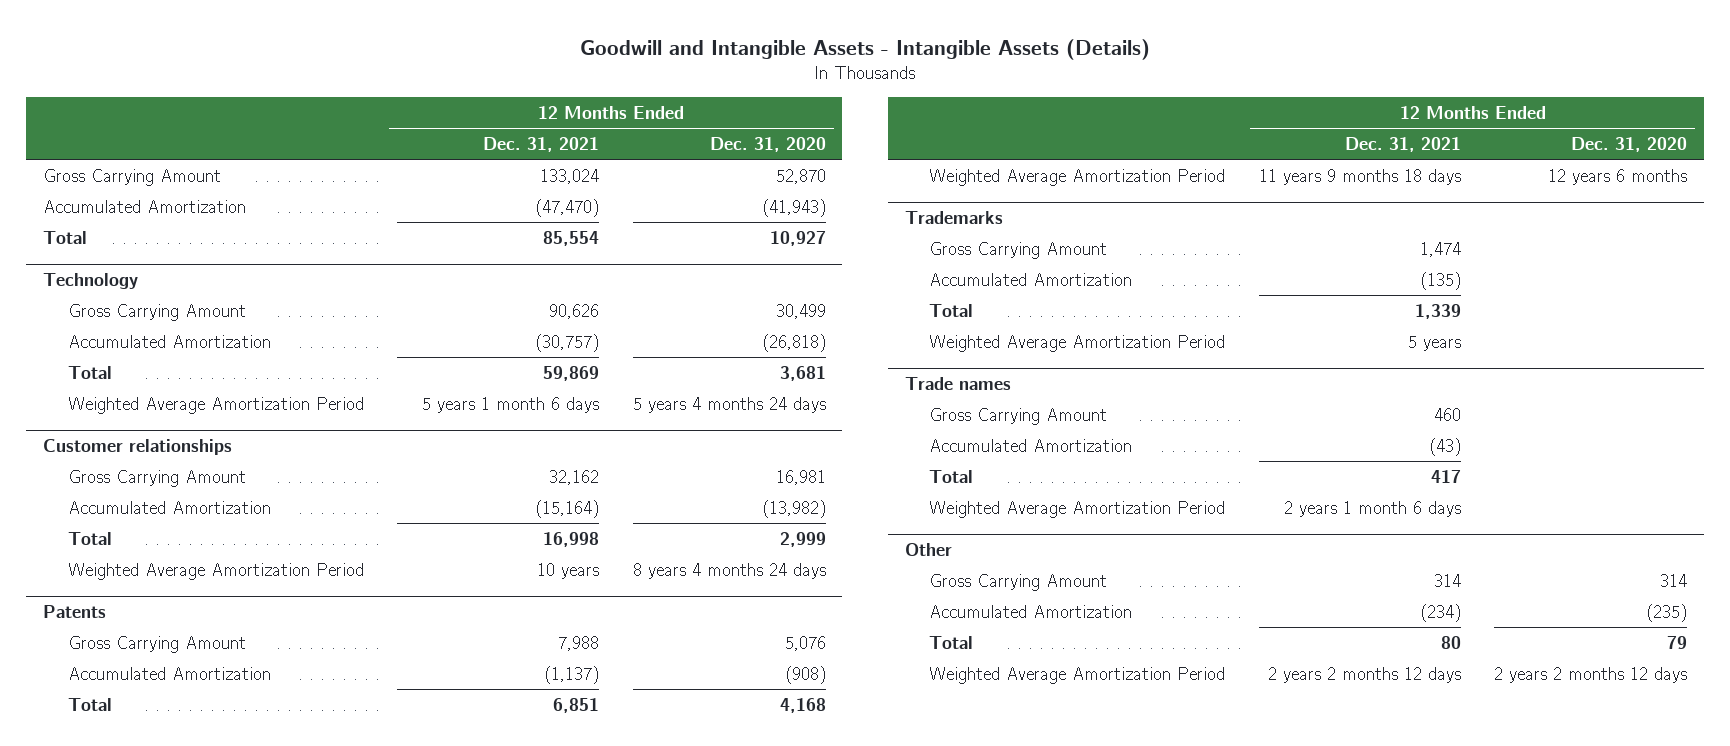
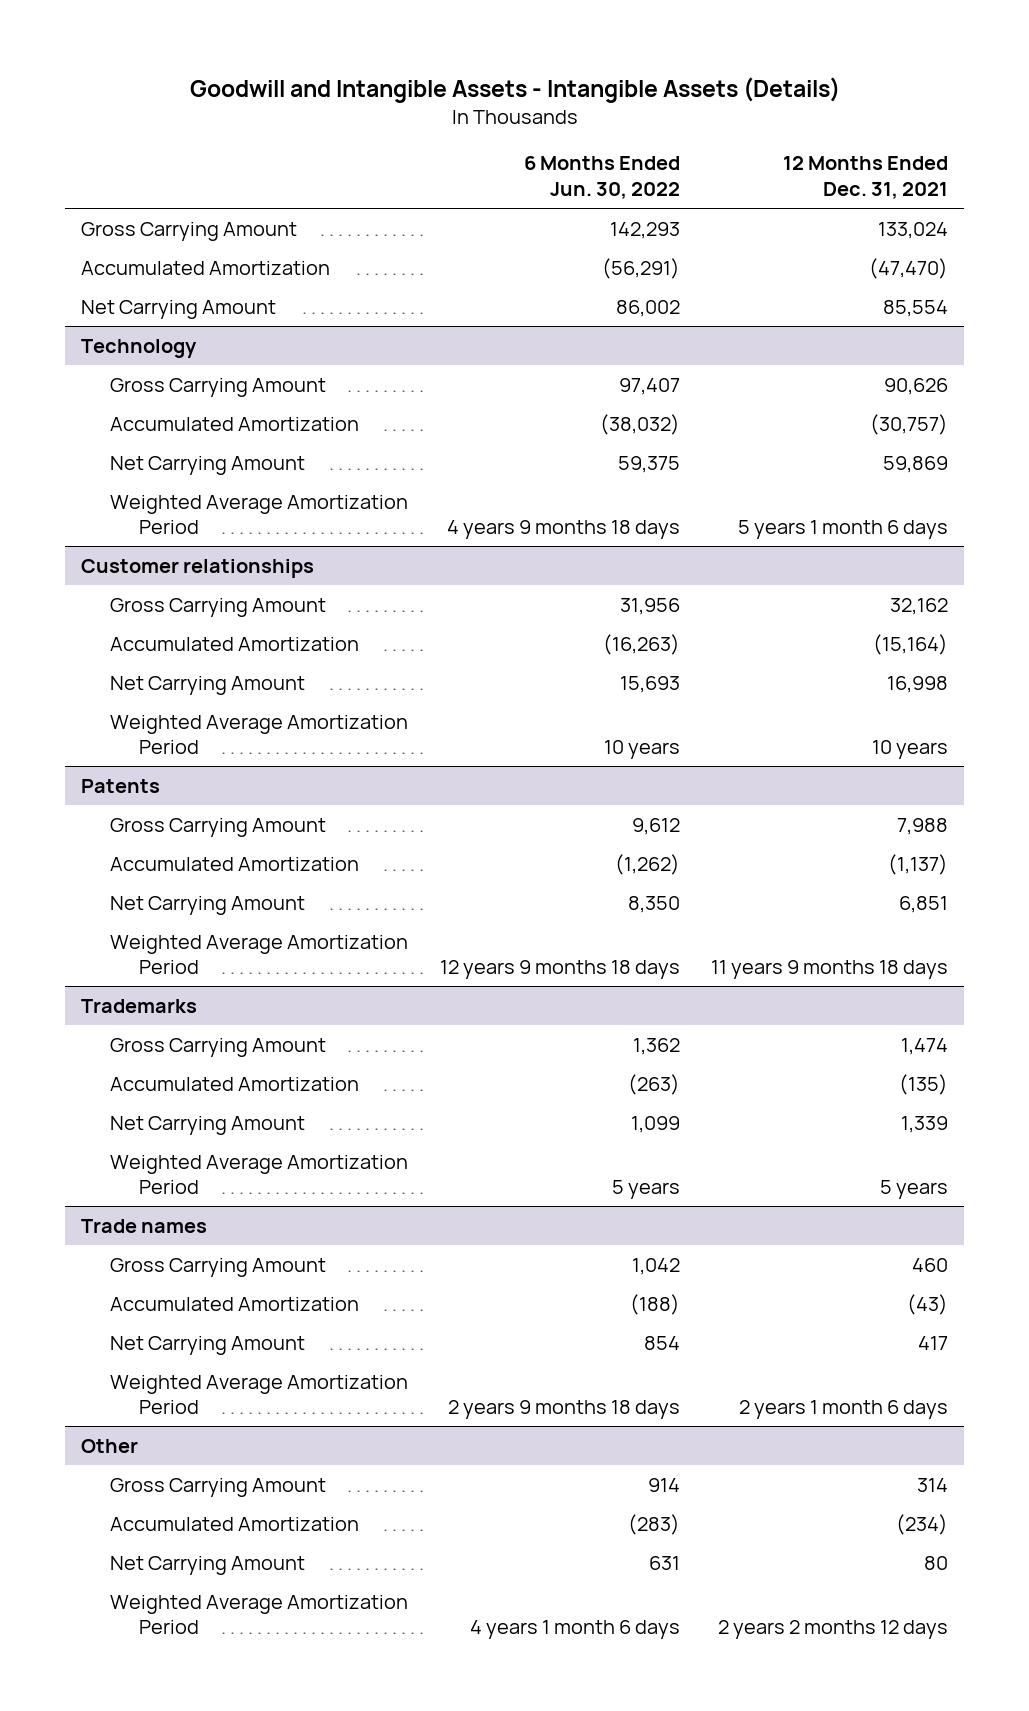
[709,137,826,153] Dec. 31, 2020 -> none
none -> [523,156,680,200] 6 Months Ended Jun. 30, 2022
[43,230,88,244] Total -> [81,299,277,319] Net Carrying Amount
[67,365,112,379] Total -> [109,455,305,475] Net Carrying Amount
[67,531,112,545] Total -> [109,675,305,695] Net Carrying Amount
[67,697,112,711] Total -> [109,895,305,915] Net Carrying Amount
[928,303,973,317] Total -> [109,1115,305,1135] Net Carrying Amount
[928,469,973,483] Total -> [109,1335,305,1355] Net Carrying Amount
[928,635,973,649] Total -> none
none -> [109,1555,305,1575] Net Carrying Amount

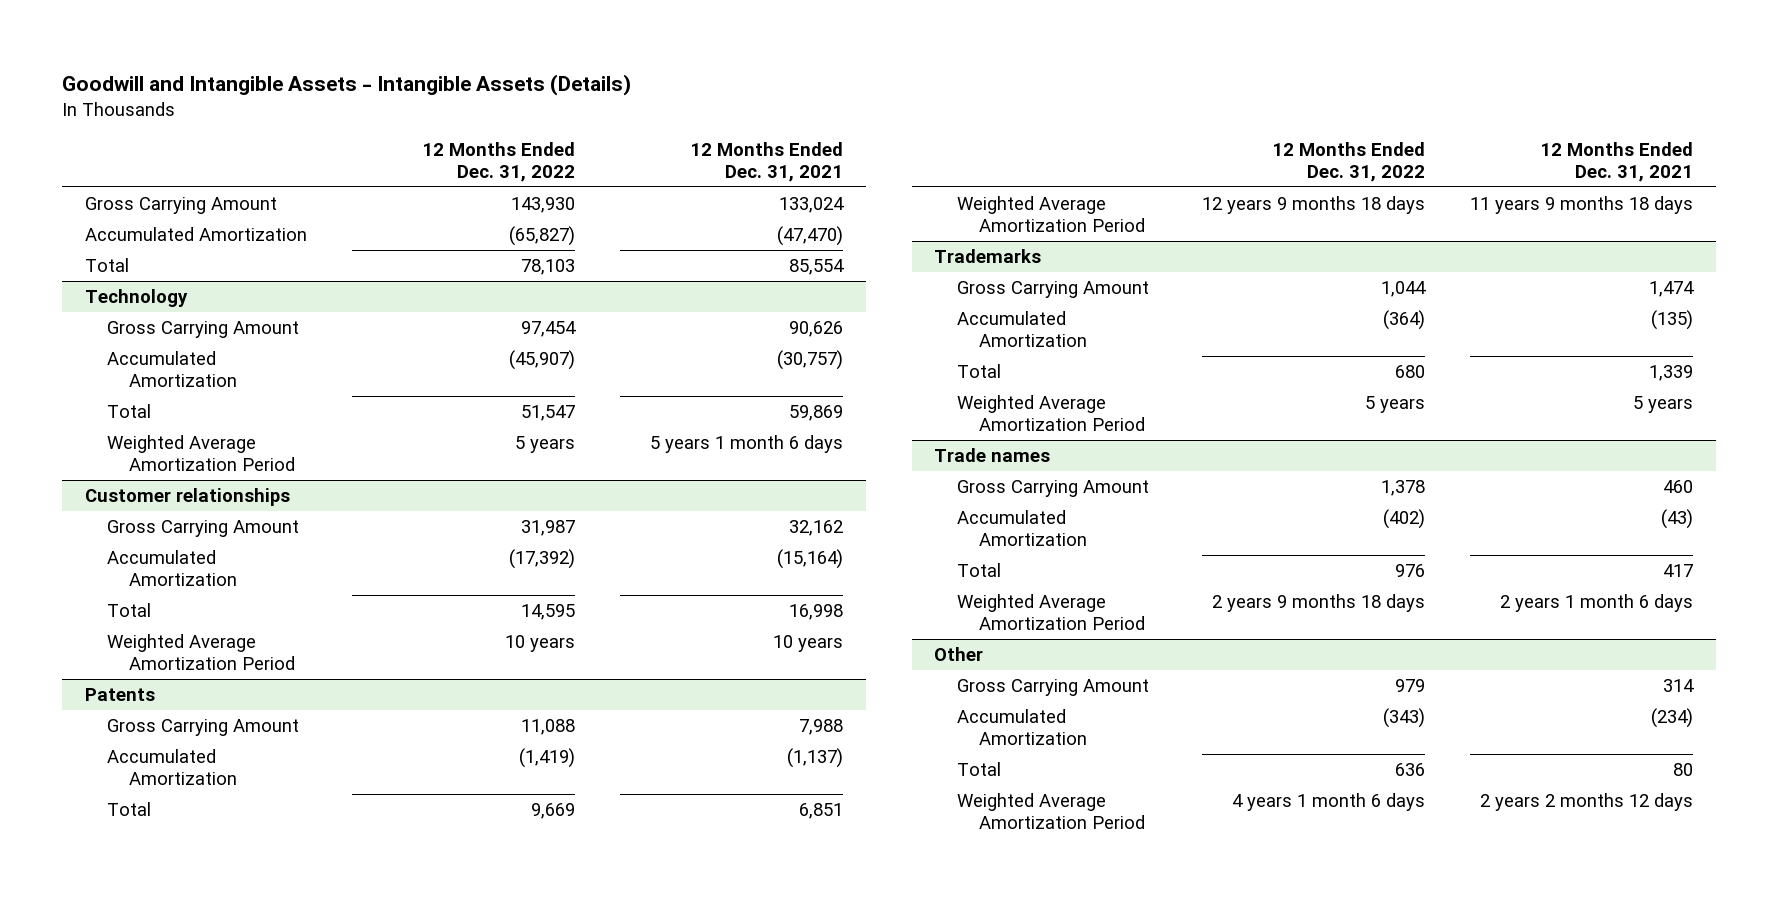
[523,156,680,200] 6 Months Ended Jun. 30, 2022 -> none
none -> [421,142,575,182] 12 Months Ended Dec. 31, 2022
[81,299,277,319] Net Carrying Amount -> [84,258,129,273] Total
[109,455,305,475] Net Carrying Amount -> [106,404,151,419] Total
[109,675,305,695] Net Carrying Amount -> [106,603,151,618] Total
[109,895,305,915] Net Carrying Amount -> [106,802,151,817] Total
[109,1115,305,1135] Net Carrying Amount -> [956,364,1001,379] Total
[109,1335,305,1355] Net Carrying Amount -> [956,563,1001,578] Total
[109,1555,305,1575] Net Carrying Amount -> none
none -> [956,762,1001,777] Total

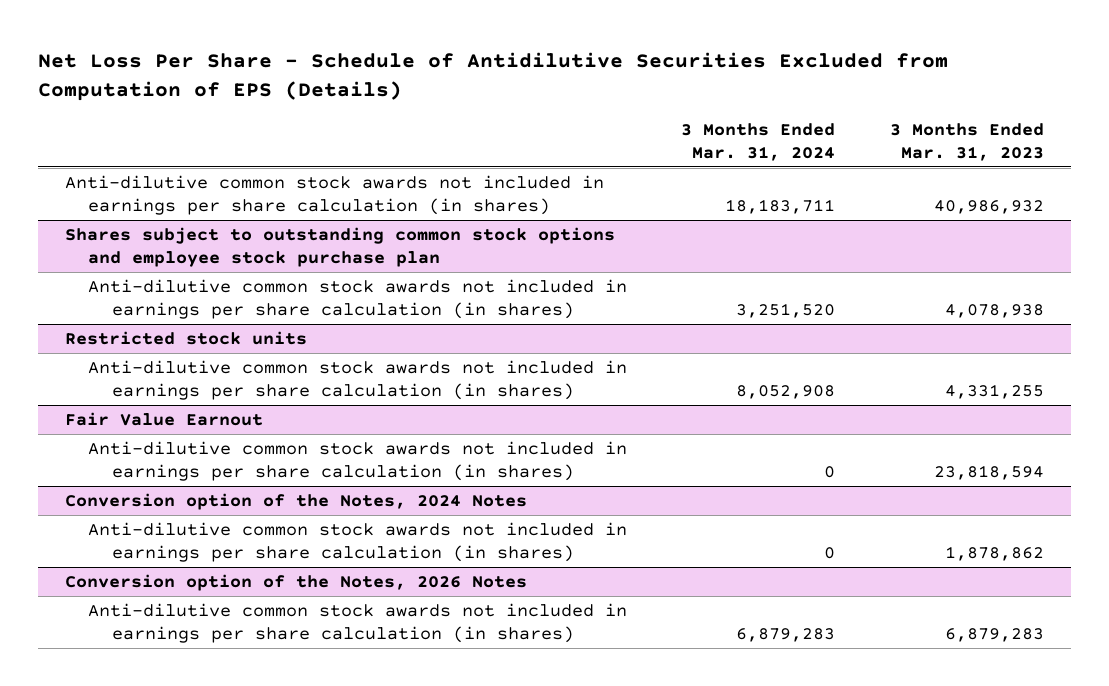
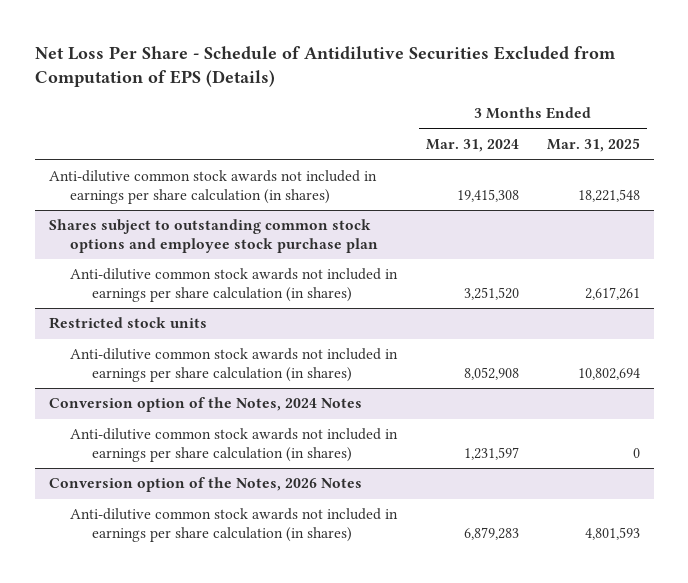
[889,123,1044,161] 3 Months Ended Mar. 31, 2023 -> none
none -> [546,138,640,153] Mar. 31, 2025
[725,198,836,214] 18,183,711 -> [456,189,519,203] 19,415,308
[65,412,264,427] Fair Value Earnout -> none
[88,441,628,481] Anti-dilutive common stock awards not included in earnings per share calculation (in shares) -> none
[824,546,836,559] 0 -> [463,447,519,461] 1,231,597

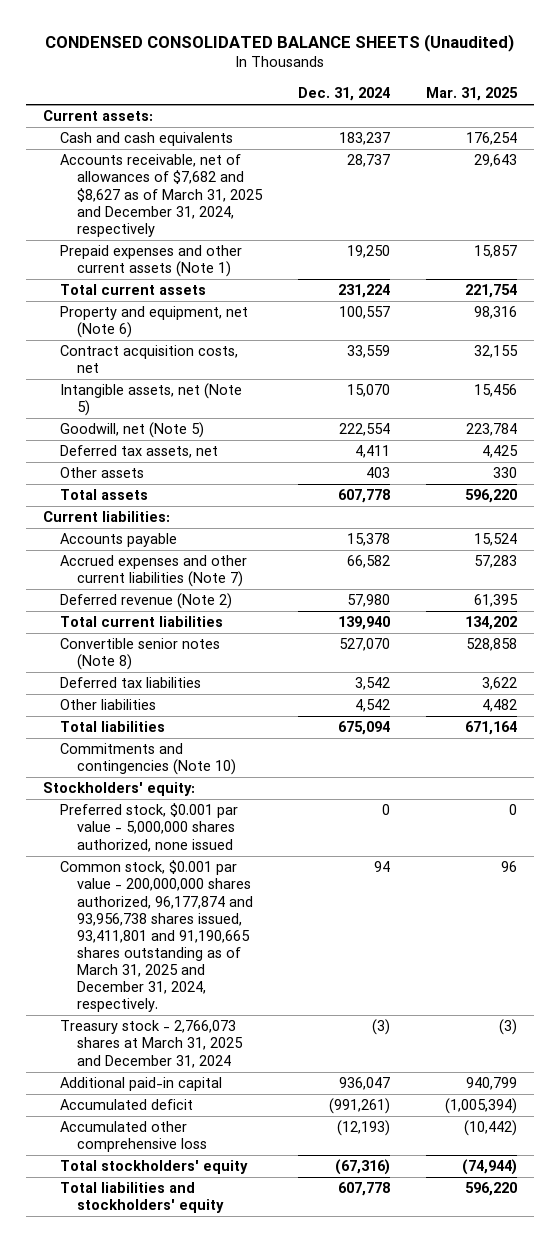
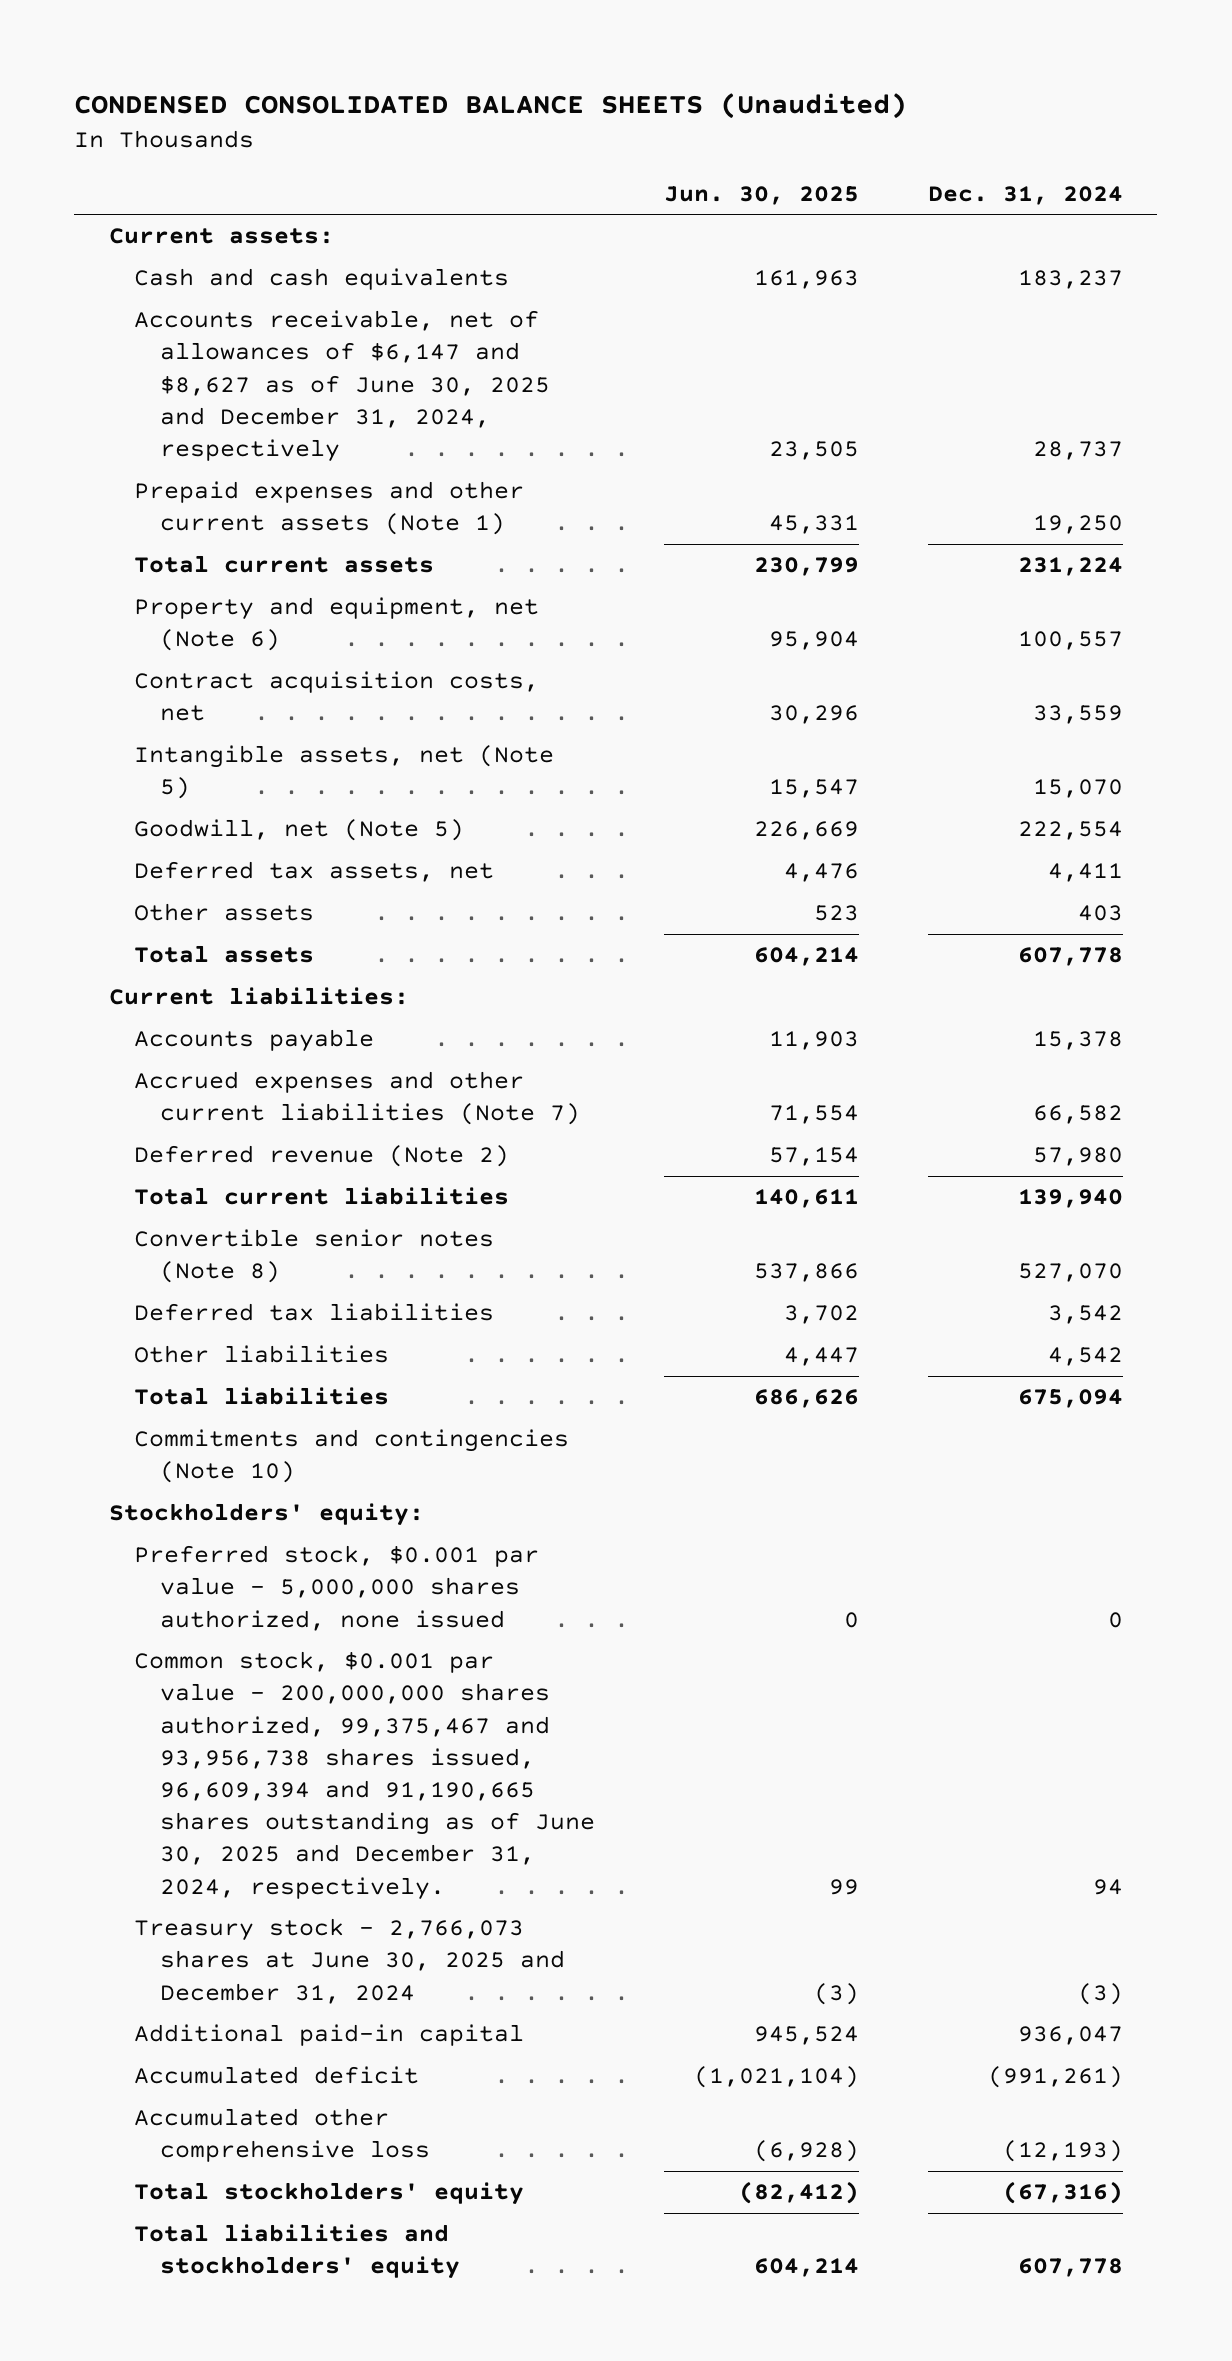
[425,87,518,102] Mar. 31, 2025 -> none
none -> [663,185,859,205] Jun. 30, 2025
[60,154,264,237] Accounts receivable, net of allowances of $7,682 and $8,627 as of March 31, 2025 and December 31, 2024, respectively -> [134,310,550,463] Accounts receivable, net of allowances of $6,147 and $8,627 as of June 30, 2025 and December 31, 2024, respectively
[60,860,254,1013] Common stock, $0.001 par value - 200,000,000 shares authorized, 96,177,874 and 93,956,738 shares issued, 93,411,801 and 91,190,665 shares outstanding as of March 31, 2025 and December 31, 2024, respectively. -> [134,1651,595,1900] Common stock, $0.001 par value - 200,000,000 shares authorized, 99,375,467 and 93,956,738 shares issued, 96,609,394 and 91,190,665 shares outstanding as of June 30, 2025 and December 31, 2024, respectively.
[60,1020,244,1068] Treasury stock - 2,766,073 shares at March 31, 2025 and December 31, 2024 -> [134,1918,565,2004] Treasury stock - 2,766,073 shares at June 30, 2025 and December 31, 2024

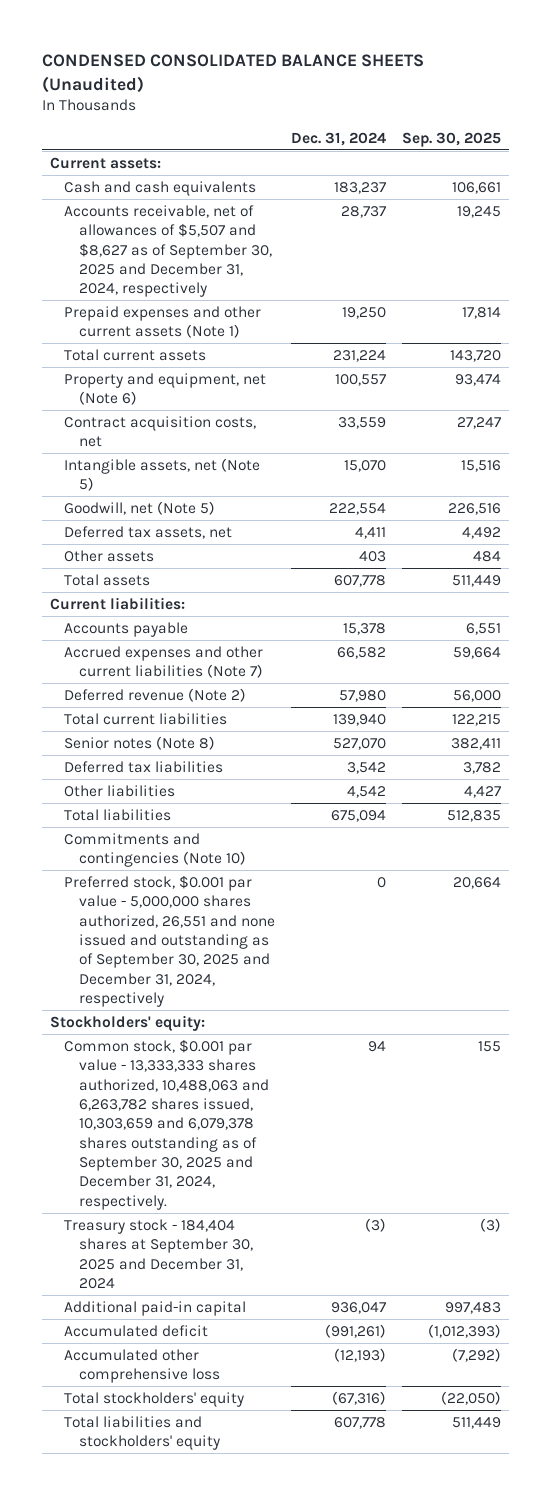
[663,185,859,205] Jun. 30, 2025 -> none
none -> [401,131,501,147] Sep. 30, 2025
[134,310,550,463] Accounts receivable, net of allowances of $6,147 and $8,627 as of June 30, 2025 and December 31, 2024, respectively -> [64,204,272,298] Accounts receivable, net of allowances of $5,507 and $8,627 as of September 30, 2025 and December 31, 2024, respectively
[134,1229,495,1284] Convertible senior notes (Note 8) -> [64,735,216,750] Senior notes (Note 8)
none -> [64,874,275,1008] Preferred stock, $0.001 par value - 5,000,000 shares authorized, 26,551 and none issued and outstanding as of September 30, 2025 and December 31, 2024, respectively
[134,1545,540,1631] Preferred stock, $0.001 par value - 5,000,000 shares authorized, none issued -> none
[134,1651,595,1900] Common stock, $0.001 par value - 200,000,000 shares authorized, 99,375,467 and 93,956,738 shares issued, 96,609,394 and 91,190,665 shares outstanding as of June 30, 2025 and December 31, 2024, respectively. -> [64,1038,269,1210] Common stock, $0.001 par value - 13,333,333 shares authorized, 10,488,063 and 6,263,782 shares issued, 10,303,659 and 6,079,378 shares outstanding as of September 30, 2025 and December 31, 2024, respectively.
[134,1918,565,2004] Treasury stock - 2,766,073 shares at June 30, 2025 and December 31, 2024 -> [64,1218,253,1289] Treasury stock - 184,404 shares at September 30, 2025 and December 31, 2024

